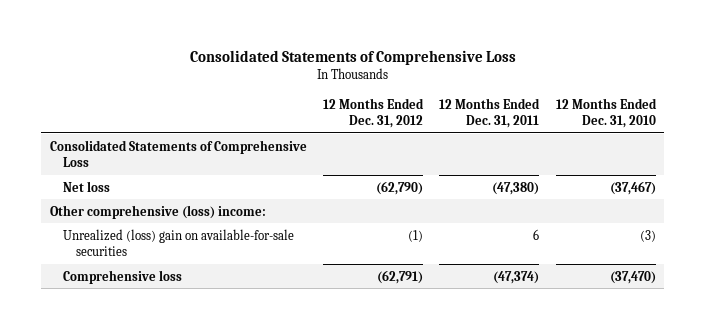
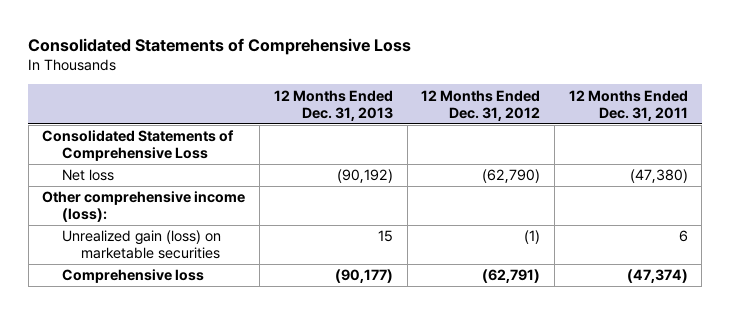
[555,97,657,128] 12 Months Ended Dec. 31, 2010 -> none
none -> [273,89,393,121] 12 Months Ended Dec. 31, 2013
[49,204,266,219] Other comprehensive (loss) income: -> [42,191,246,223] Other comprehensive income (loss):
[62,228,294,256] Unrealized (loss) gain on available-for-sale securities -> [61,230,221,260] Unrealized gain (loss) on marketable securities

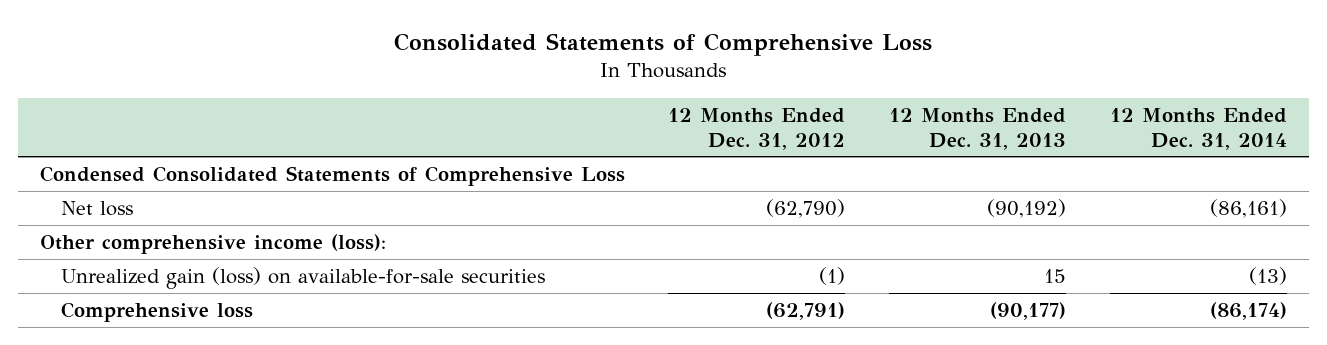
[568,89,688,121] 12 Months Ended Dec. 31, 2011 -> none
none -> [1110,108,1288,150] 12 Months Ended Dec. 31, 2014
[42,130,235,162] Consolidated Statements of Comprehensive Loss -> [39,165,625,186] Condensed Consolidated Statements of Comprehensive Loss
[61,230,221,260] Unrealized gain (loss) on marketable securities -> [61,266,546,289] Unrealized gain (loss) on available-for-sale securities

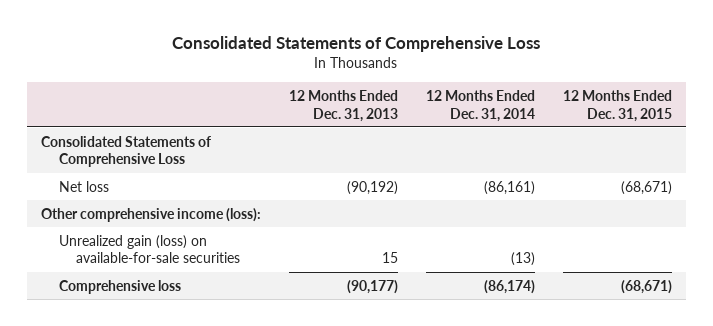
[668,108,846,150] 12 Months Ended Dec. 31, 2012 -> none
none -> [562,90,672,122] 12 Months Ended Dec. 31, 2015
[39,165,625,186] Condensed Consolidated Statements of Comprehensive Loss -> [41,135,212,168] Consolidated Statements of Comprehensive Loss

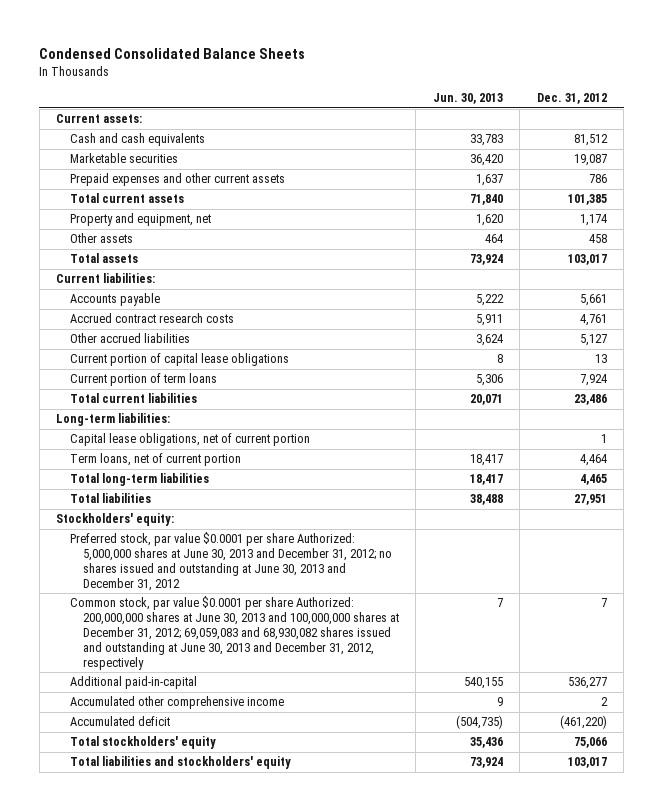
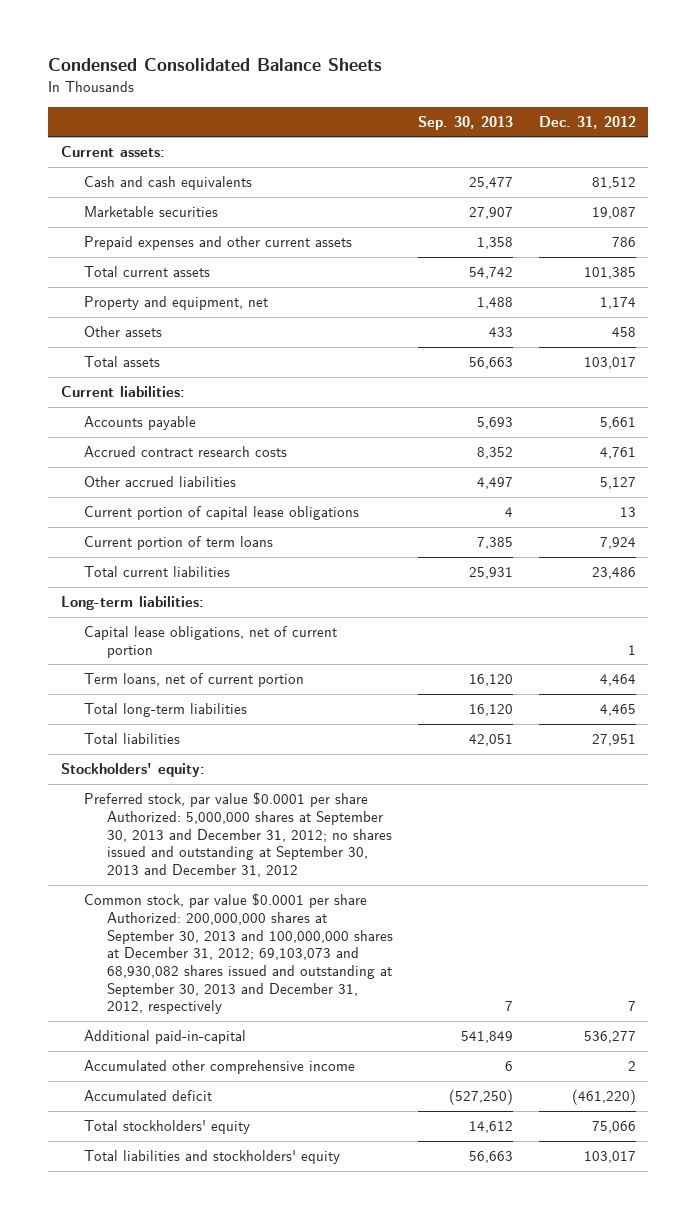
[432,93,503,105] Jun. 30, 2013 -> none
none -> [418,115,514,130] Sep. 30, 2013
[69,532,392,591] Preferred stock, par value $0.0001 per share Authorized: 5,000,000 shares at June 30, 2013 and December 31, 2012; no shares issued and outstanding at June 30, 2013 and December 31, 2012 -> [83,792,393,877] Preferred stock, par value $0.0001 per share Authorized: 5,000,000 shares at September 30, 2013 and December 31, 2012; no shares issued and outstanding at September 30, 2013 and December 31, 2012
[69,596,399,670] Common stock, par value $0.0001 per share Authorized: 200,000,000 shares at June 30, 2013 and 100,000,000 shares at December 31, 2012; 69,059,083 and 68,930,082 shares issued and outstanding at June 30, 2013 and December 31, 2012, respectively -> [83,893,394,1015] Common stock, par value $0.0001 per share Authorized: 200,000,000 shares at September 30, 2013 and 100,000,000 shares at December 31, 2012; 69,103,073 and 68,930,082 shares issued and outstanding at September 30, 2013 and December 31, 2012, respectively

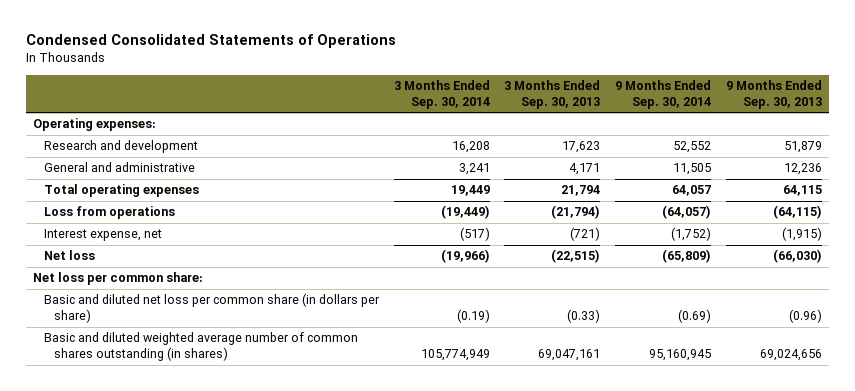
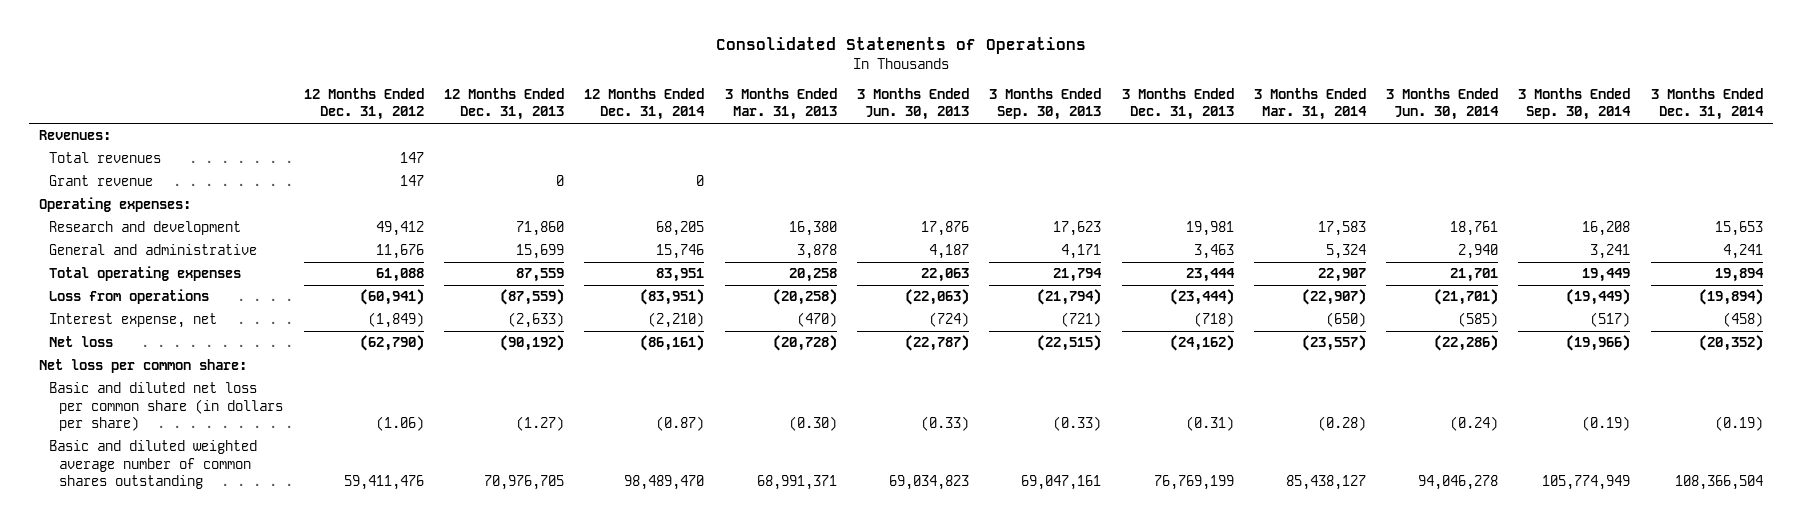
[25,34,396,49] Condensed Consolidated Statements of Operations -> [715,37,1086,55] Consolidated Statements of Operations
[614,80,711,109] 9 Months Ended Sep. 30, 2014 -> none
[725,80,822,109] 9 Months Ended Sep. 30, 2013 -> none
none -> [303,87,424,121] 12 Months Ended Dec. 31, 2012
none -> [443,87,564,121] 12 Months Ended Dec. 31, 2013
none -> [584,87,706,121] 12 Months Ended Dec. 31, 2014
none -> [724,87,837,121] 3 Months Ended Mar. 31, 2013
none -> [856,87,969,121] 3 Months Ended Jun. 30, 2013
none -> [1121,87,1234,121] 3 Months Ended Dec. 31, 2013
none -> [1253,87,1367,121] 3 Months Ended Mar. 31, 2014
none -> [1386,87,1500,121] 3 Months Ended Jun. 30, 2014
none -> [1650,87,1764,121] 3 Months Ended Dec. 31, 2014
none -> [39,130,112,141] Revenues:
none -> [49,152,162,164] Total revenues
none -> [49,175,154,187] Grant revenue
[43,332,358,362] Basic and diluted weighted average number of common shares outstanding (in shares) -> [49,440,258,490] Basic and diluted weighted average number of common shares outstanding

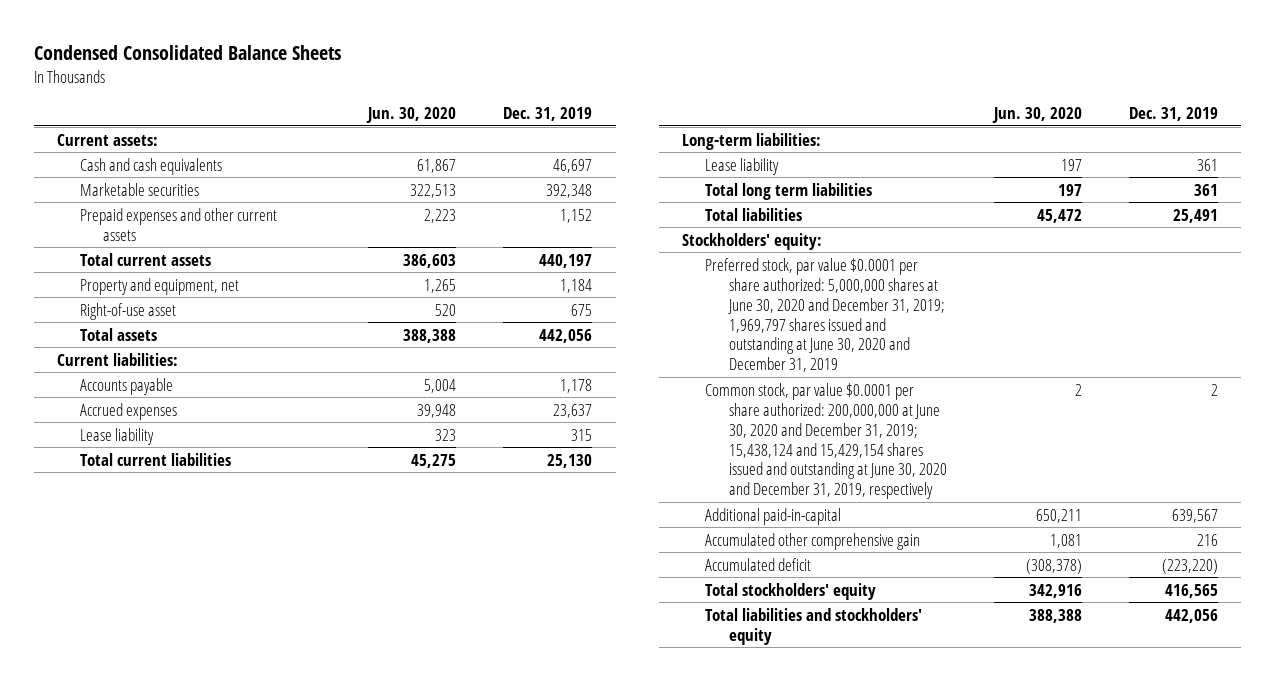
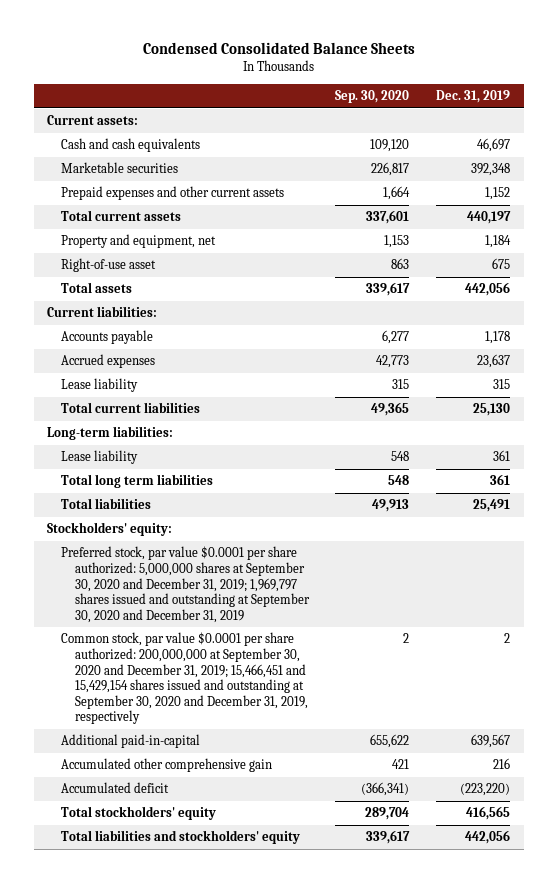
[366,106,457,123] Jun. 30, 2020 -> none
none -> [335,90,410,104] Sep. 30, 2020
[705,257,945,373] Preferred stock, par value $0.0001 per share authorized: 5,000,000 shares at June 30, 2020 and December 31, 2019; 1,969,797 shares issued and outstanding at June 30, 2020 and December 31, 2019 -> [61,546,310,623] Preferred stock, par value $0.0001 per share authorized: 5,000,000 shares at September 30, 2020 and December 31, 2019; 1,969,797 shares issued and outstanding at September 30, 2020 and December 31, 2019
[705,382,947,500] Common stock, par value $0.0001 per share authorized: 200,000,000 at June 30, 2020 and December 31, 2019; 15,438,124 and 15,429,154 shares issued and outstanding at June 30, 2020 and December 31, 2019, respectively -> [61,632,308,725] Common stock, par value $0.0001 per share authorized: 200,000,000 at September 30, 2020 and December 31, 2019; 15,466,451 and 15,429,154 shares issued and outstanding at September 30, 2020 and December 31, 2019, respectively

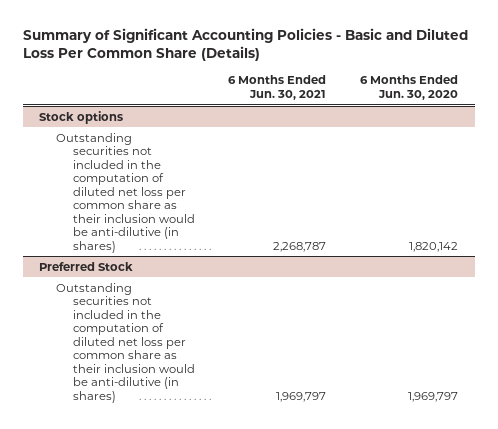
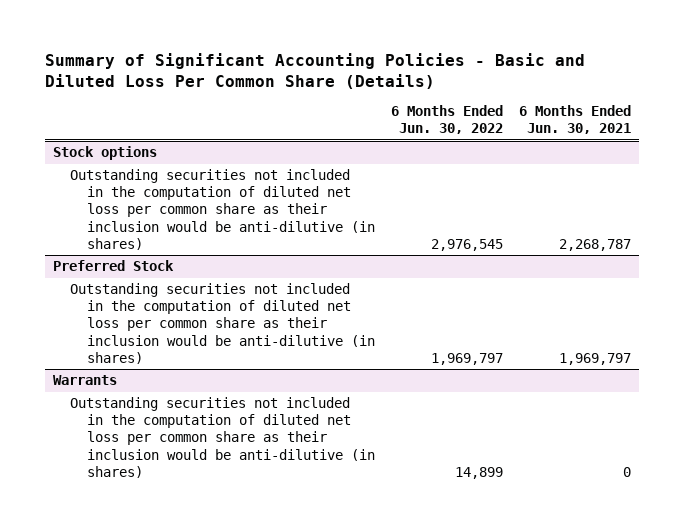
[360,75,459,100] 6 Months Ended Jun. 30, 2020 -> none
none -> [391,105,504,135] 6 Months Ended Jun. 30, 2022
none -> [53,375,118,386] Warrants
none -> [70,397,376,478] Outstanding securities not included in the computation of diluted net loss per common share as their inclusion would be anti-dilutive (in shares)

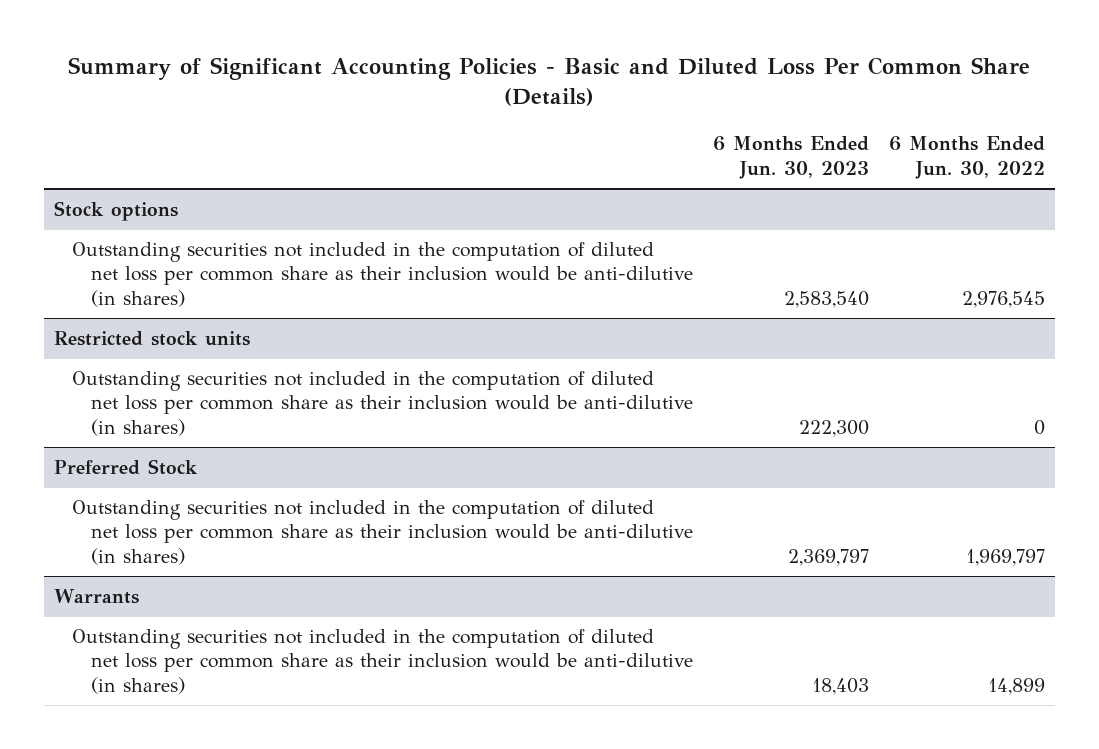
[519,105,632,135] 6 Months Ended Jun. 30, 2021 -> none
none -> [712,136,869,180] 6 Months Ended Jun. 30, 2023
none -> [53,330,250,346] Restricted stock units
none -> [72,370,693,437] Outstanding securities not included in the computation of diluted net loss per common share as their inclusion would be anti-dilutive (in shares)

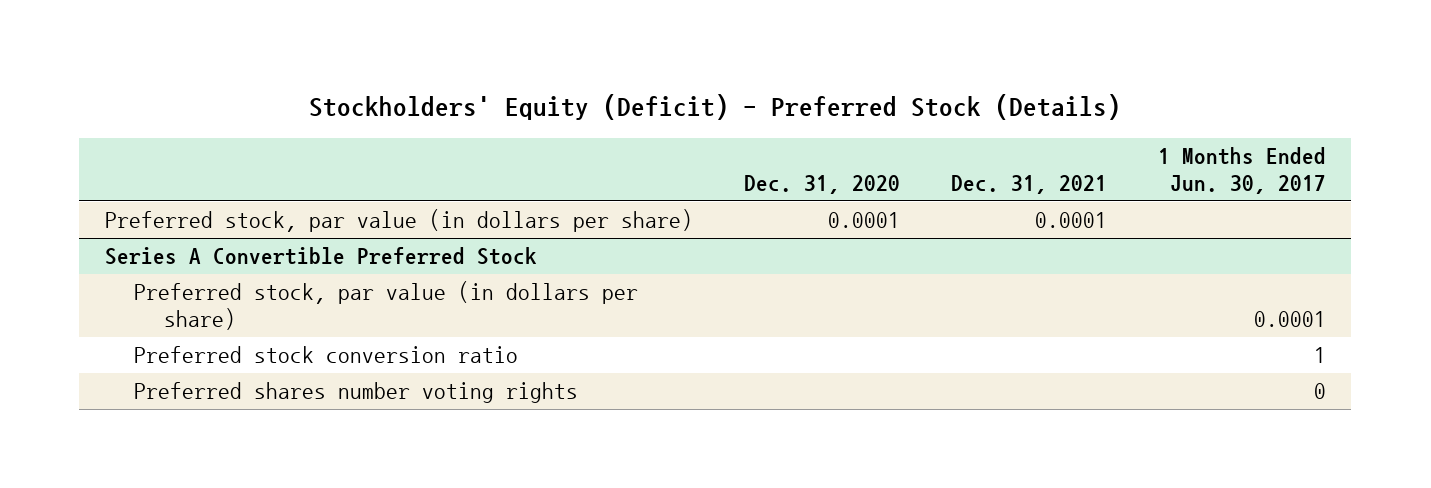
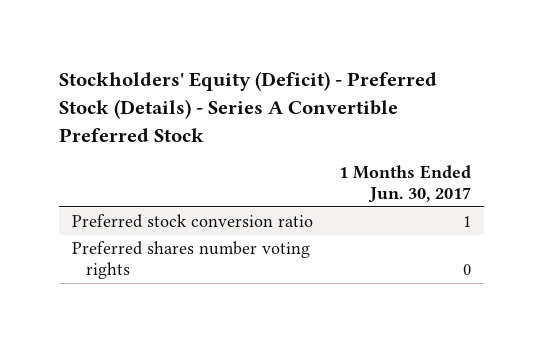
[309,94,1122,121] Stockholders' Equity (Deficit) - Preferred Stock (Details) -> [58,71,437,142] Stockholders' Equity (Deficit) - Preferred Stock (Details) - Series A Convertible Preferred Stock
[743,175,900,195] Dec. 31, 2020 -> none
[950,175,1107,195] Dec. 31, 2021 -> none
[104,209,693,233] Preferred stock, par value (in dollars per share) -> none
[104,247,537,266] Series A Convertible Preferred Stock -> none
[134,281,639,331] Preferred stock, par value (in dollars per share) -> none

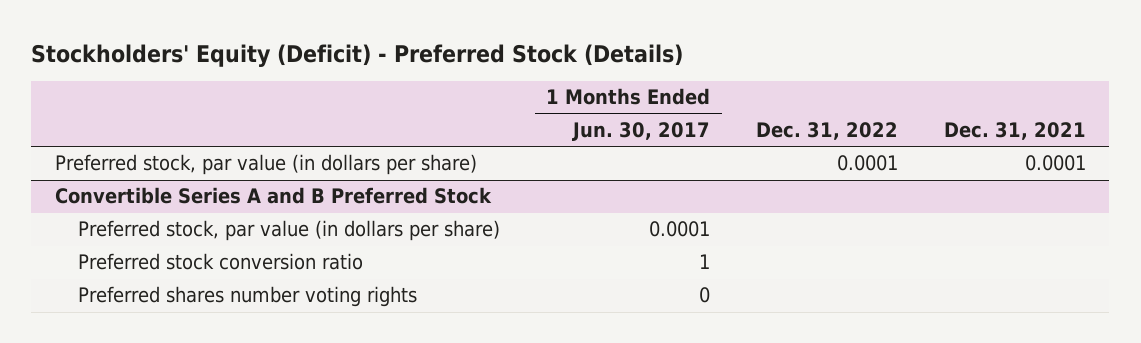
[58,71,437,142] Stockholders' Equity (Deficit) - Preferred Stock (Details) - Series A Convertible Preferred Stock -> [31,43,684,67] Stockholders' Equity (Deficit) - Preferred Stock (Details)
none -> [756,122,899,141] Dec. 31, 2022
none -> [944,122,1087,141] Dec. 31, 2021
none -> [54,154,477,176] Preferred stock, par value (in dollars per share)
none -> [54,187,492,205] Convertible Series A and B Preferred Stock
none -> [77,220,500,242] Preferred stock, par value (in dollars per share)

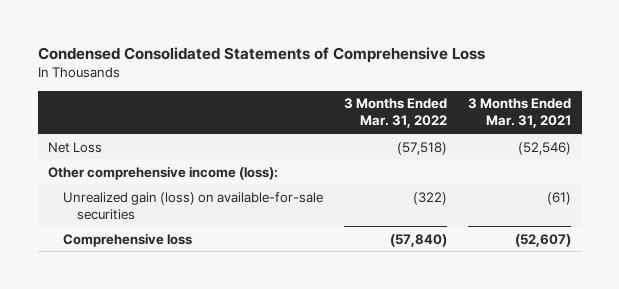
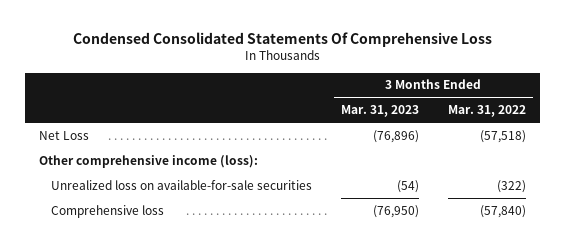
[37,46,485,63] Condensed Consolidated Statements of Comprehensive Loss -> [72,31,492,47] Condensed Consolidated Statements Of Comprehensive Loss
[468,98,572,129] 3 Months Ended Mar. 31, 2021 -> none
none -> [341,105,420,118] Mar. 31, 2023
[62,191,323,220] Unrealized gain (loss) on available-for-sale securities -> [51,179,313,190] Unrealized loss on available-for-sale securities

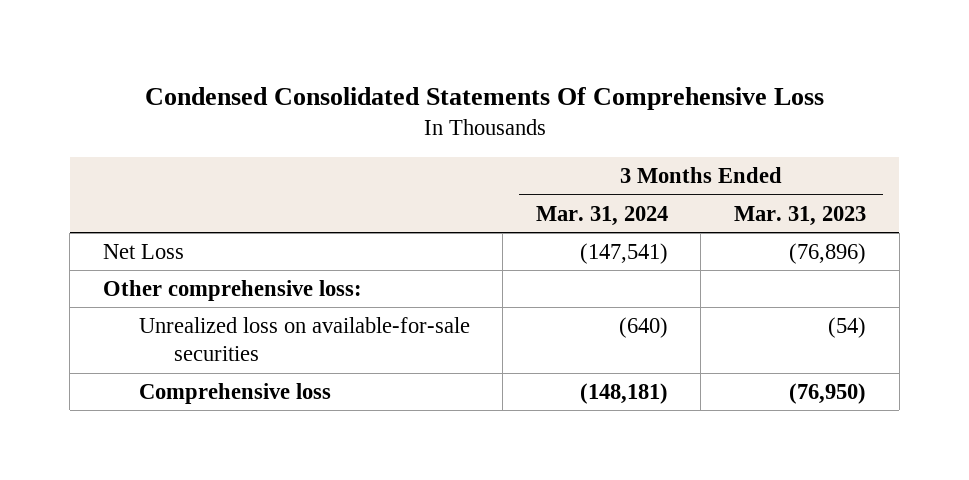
[447,105,526,118] Mar. 31, 2022 -> none
none -> [535,205,668,226] Mar. 31, 2024
[39,154,259,168] Other comprehensive income (loss): -> [102,279,362,301] Other comprehensive loss:

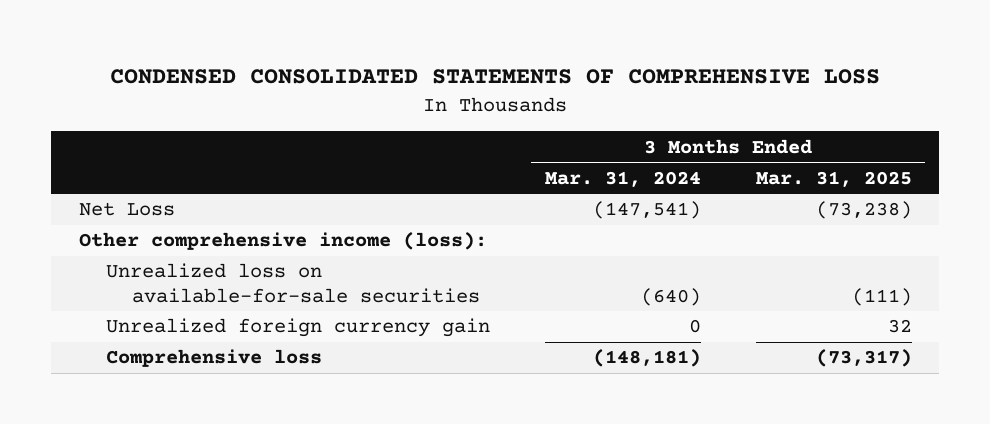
[144,86,824,110] Condensed Consolidated Statements Of Comprehensive Loss -> [110,69,881,85] CONDENSED CONSOLIDATED STATEMENTS OF COMPREHENSIVE LOSS
[734,205,867,226] Mar. 31, 2023 -> none
none -> [755,170,912,187] Mar. 31, 2025
[102,279,362,301] Other comprehensive loss: -> [78,232,487,251] Other comprehensive income (loss):
none -> [105,318,490,338] Unrealized foreign currency gain

